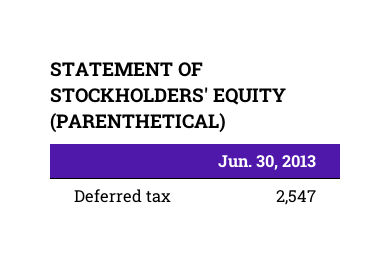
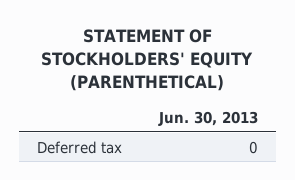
[276,189,317,205] 2,547 -> [248,140,258,154] 0

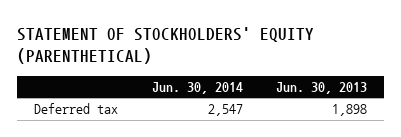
none -> [151,81,243,94] Jun. 30, 2014
[248,140,258,154] 0 -> [332,104,368,117] 1,898

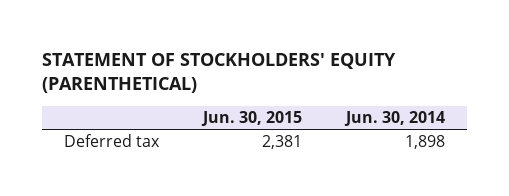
[276,81,368,94] Jun. 30, 2013 -> none
none -> [200,110,302,126] Jun. 30, 2015
[207,104,243,117] 2,547 -> [404,135,445,150] 1,898

